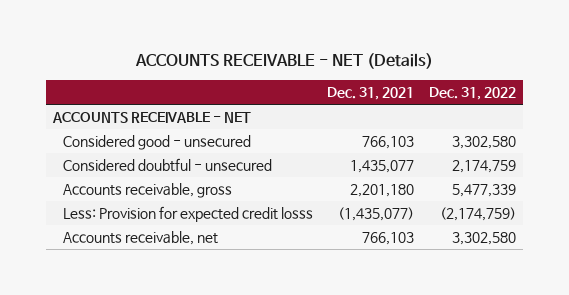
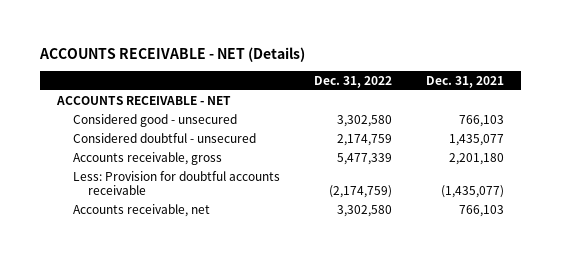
[62,206,313,223] Less: Provision for expected credit losss -> [72,170,280,196] Less: Provision for doubtful accounts receivable

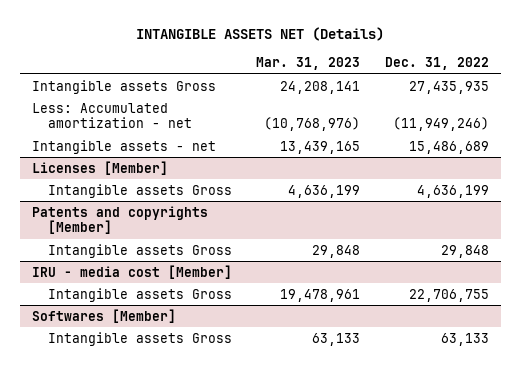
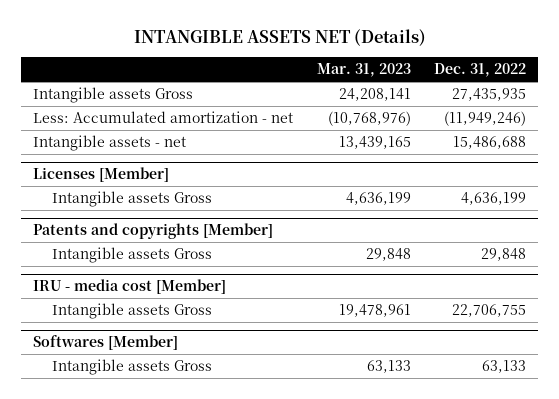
[408,140,489,154] 15,486,689 -> [453,136,527,150] 15,486,688

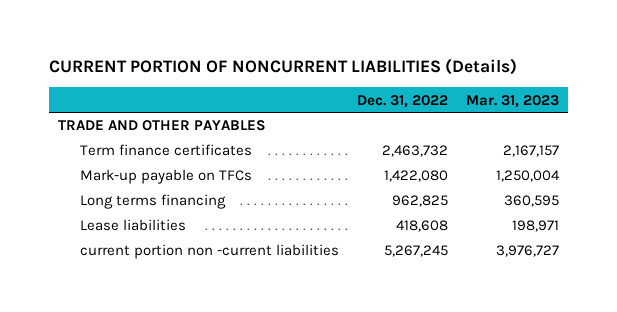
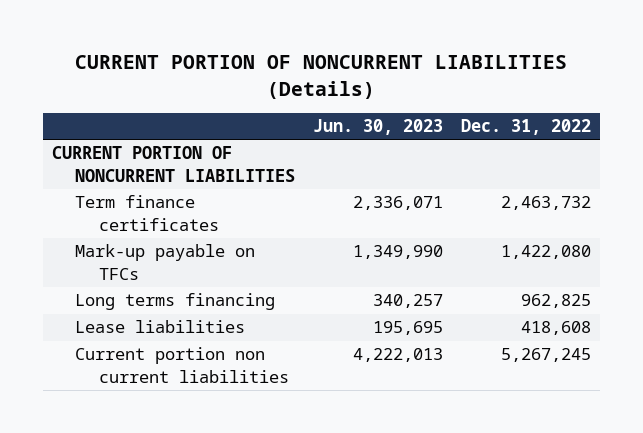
[466,94,560,108] Mar. 31, 2023 -> none
none -> [313,119,444,136] Jun. 30, 2023
[58,120,267,132] TRADE AND OTHER PAYABLES -> none
none -> [51,146,296,182] CURRENT PORTION OF NONCURRENT LIABILITIES
[80,244,340,260] current portion non -current liabilities -> [75,347,289,383] Current portion non current liabilities

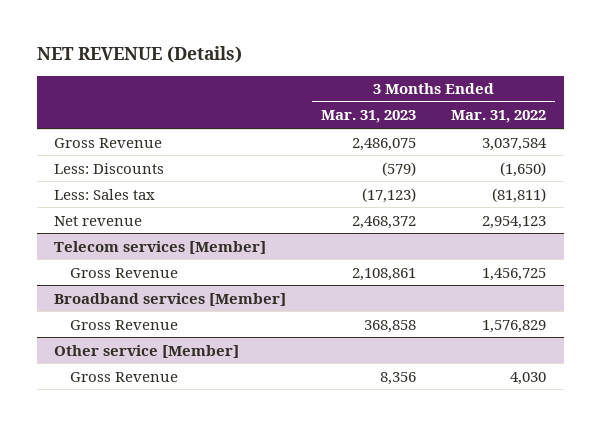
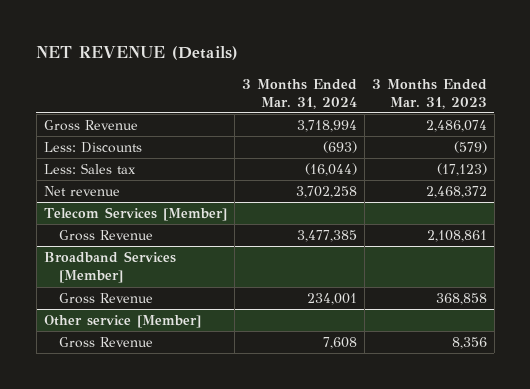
[451,110,547,124] Mar. 31, 2022 -> none
none -> [241,78,357,109] 3 Months Ended Mar. 31, 2024
[352,137,417,151] 2,486,075 -> [425,120,487,133] 2,486,074
[54,240,267,254] Telecom services [Member] -> [43,207,227,222] Telecom Services [Member]
[54,292,287,306] Broadband services [Member] -> [43,251,176,284] Broadband Services [Member]

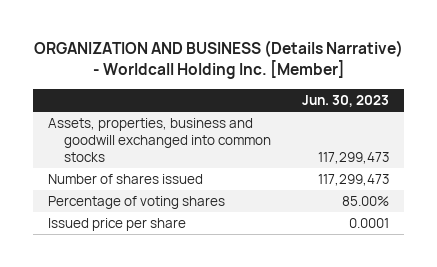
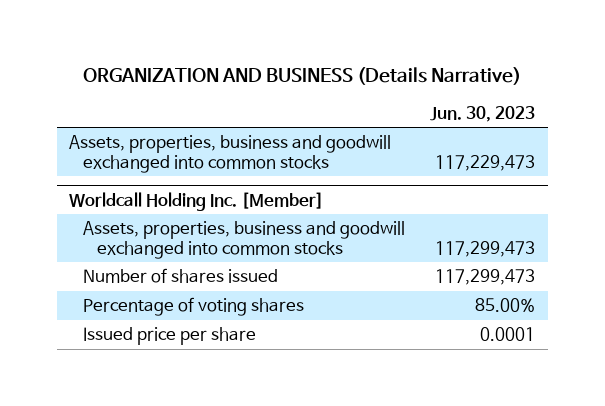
[33,40,403,80] ORGANIZATION AND BUSINESS (Details Narrative) - Worldcall Holding Inc. [Member] -> [83,67,522,86] ORGANIZATION AND BUSINESS (Details Narrative)
none -> [69,135,392,173] Assets, properties, business and goodwill exchanged into common stocks
none -> [69,191,325,211] Worldcall Holding Inc. [Member]

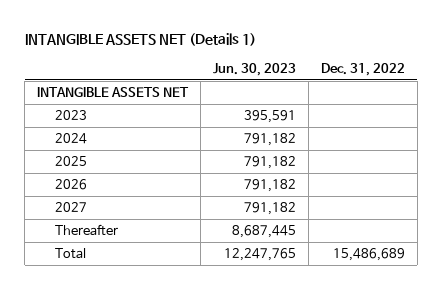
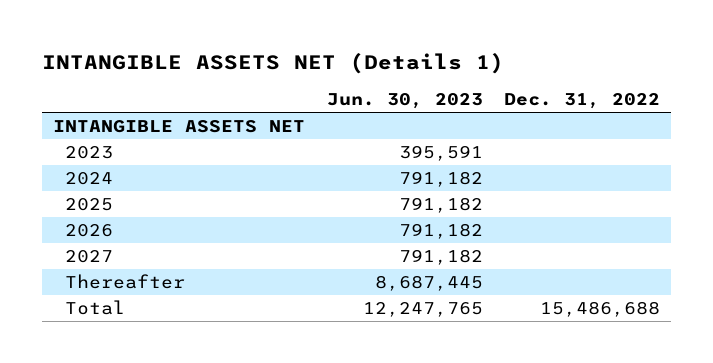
[332,248,405,262] 15,486,689 -> [540,301,661,318] 15,486,688

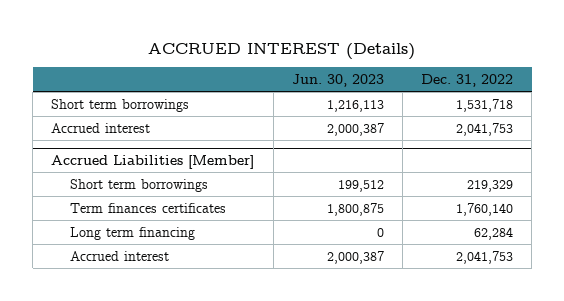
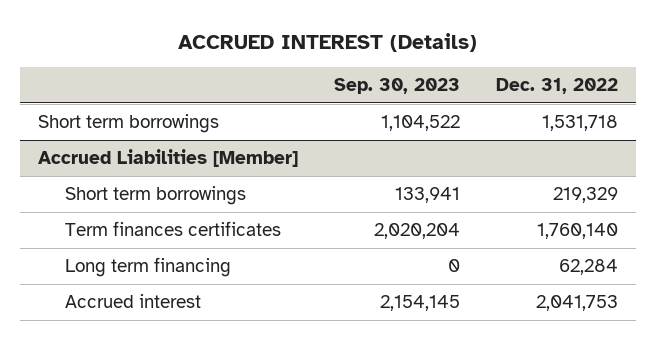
[291,74,384,88] Jun. 30, 2023 -> none
none -> [334,77,461,94] Sep. 30, 2023
[51,122,151,133] Accrued interest -> none

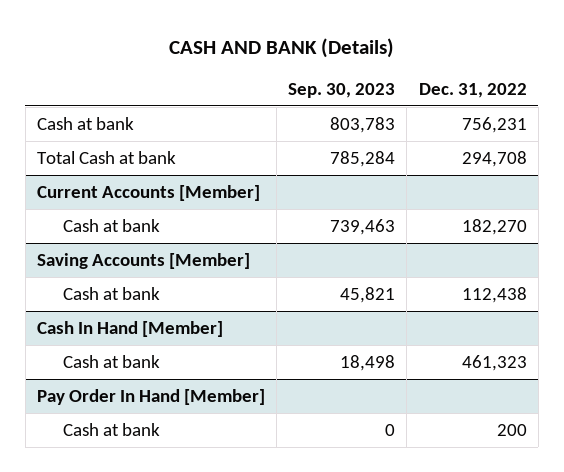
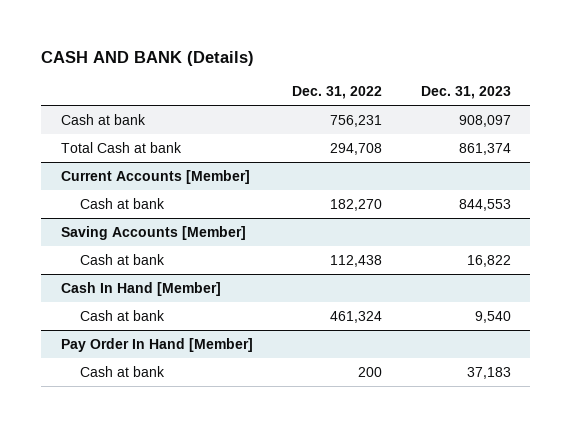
[288,82,396,98] Sep. 30, 2023 -> none
none -> [420,86,511,100] Dec. 31, 2023
[461,354,527,371] 461,323 -> [329,310,382,323] 461,324

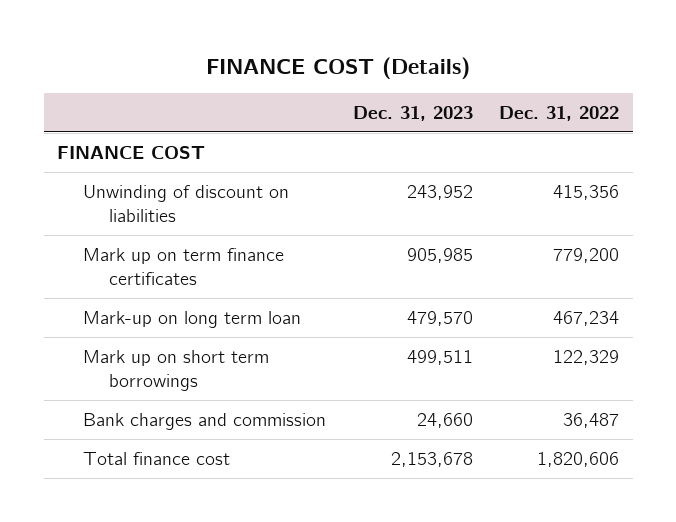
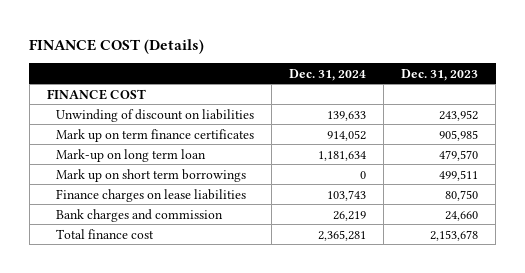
[499,105,620,121] Dec. 31, 2022 -> none
none -> [289,68,367,81] Dec. 31, 2024
none -> [55,188,246,202] Finance charges on lease liabilities

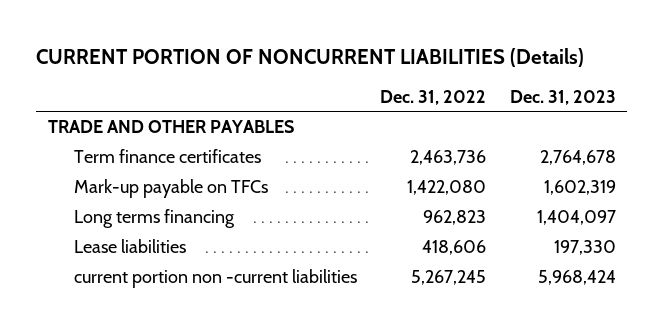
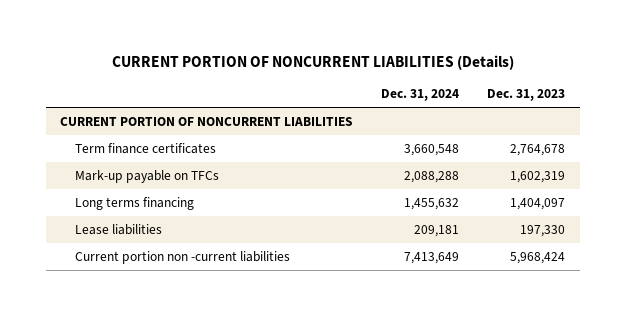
[380,89,487,105] Dec. 31, 2022 -> none
none -> [381,89,460,102] Dec. 31, 2024
[48,120,295,134] TRADE AND OTHER PAYABLES -> none
none -> [59,116,353,126] CURRENT PORTION OF NONCURRENT LIABILITIES
[73,269,357,289] current portion non -current liabilities -> [74,250,290,264] Current portion non -current liabilities

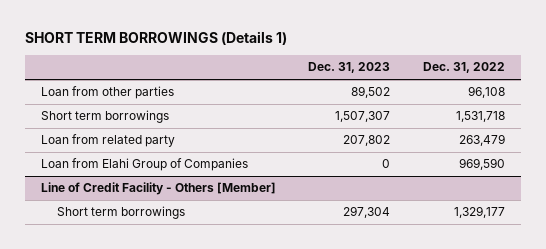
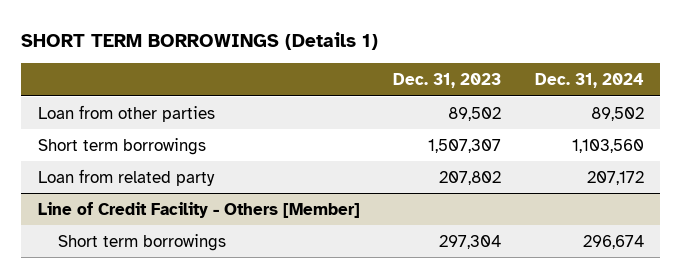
[423,62,506,74] Dec. 31, 2022 -> none
none -> [534,73,644,89] Dec. 31, 2024
[40,158,248,172] Loan from Elahi Group of Companies -> none

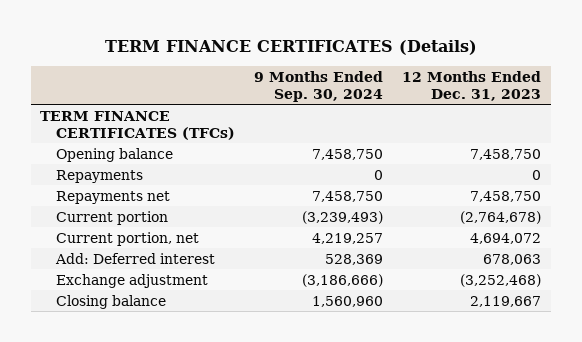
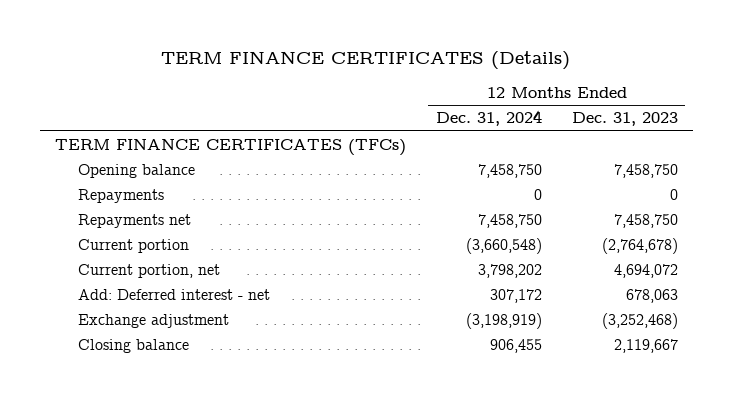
[254,70,384,102] 9 Months Ended Sep. 30, 2024 -> none
none -> [435,110,542,127] Dec. 31, 2024
[55,252,216,264] Add: Deferred interest -> [77,289,270,301] Add: Deferred interest - net

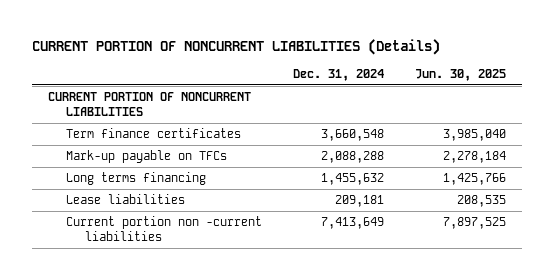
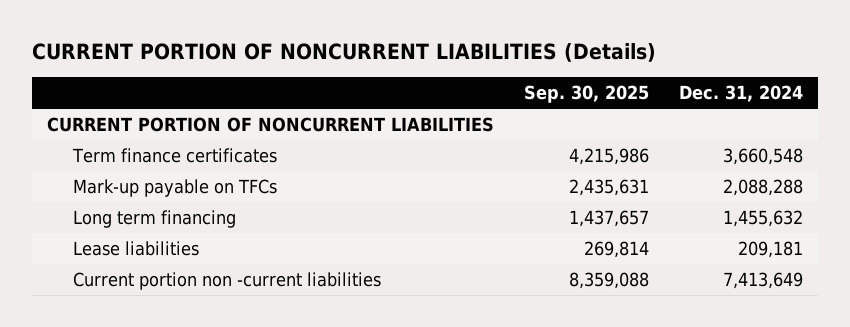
[415,68,507,81] Jun. 30, 2025 -> none
none -> [523,85,649,104] Sep. 30, 2025
[66,172,207,186] Long terms financing -> [72,209,236,228] Long term financing

